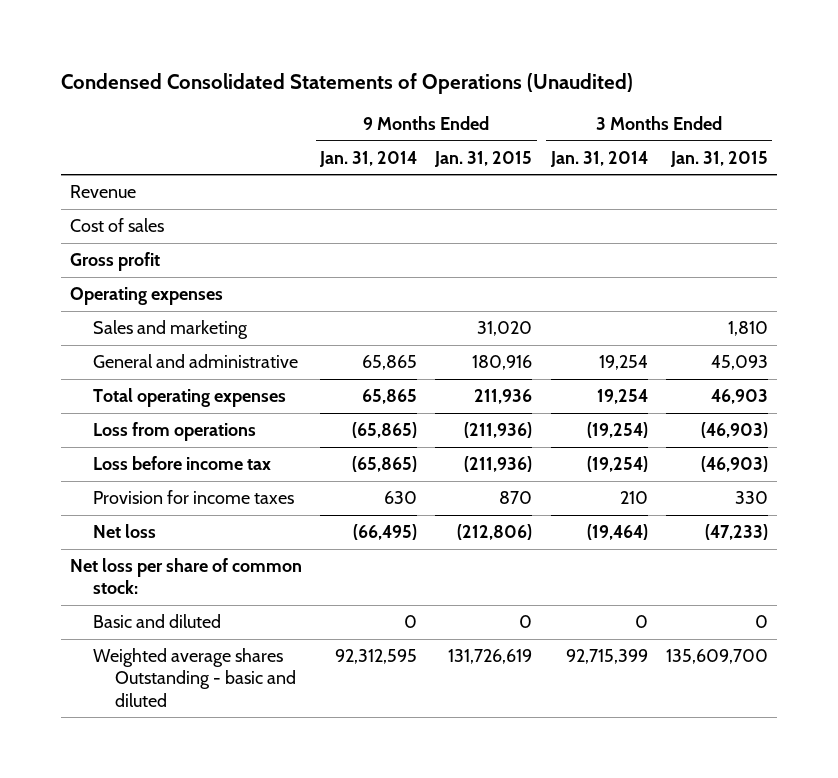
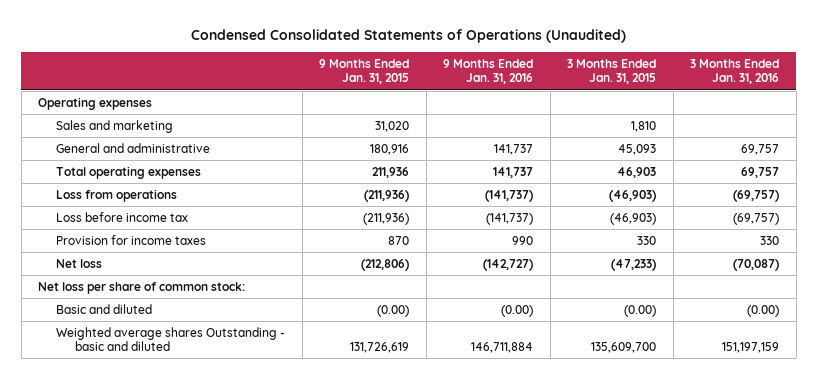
[319,150,418,167] Jan. 31, 2014 -> none
[549,150,648,167] Jan. 31, 2014 -> none
none -> [443,59,534,85] 9 Months Ended Jan. 31, 2016
none -> [690,59,780,85] 3 Months Ended Jan. 31, 2016
[70,185,137,199] Revenue -> none
[70,218,165,233] Cost of sales -> none
[70,252,161,272] Gross profit -> none
[519,615,533,629] 0 -> [377,305,410,318] (0.00)
[754,615,768,629] 0 -> [624,305,657,318] (0.00)

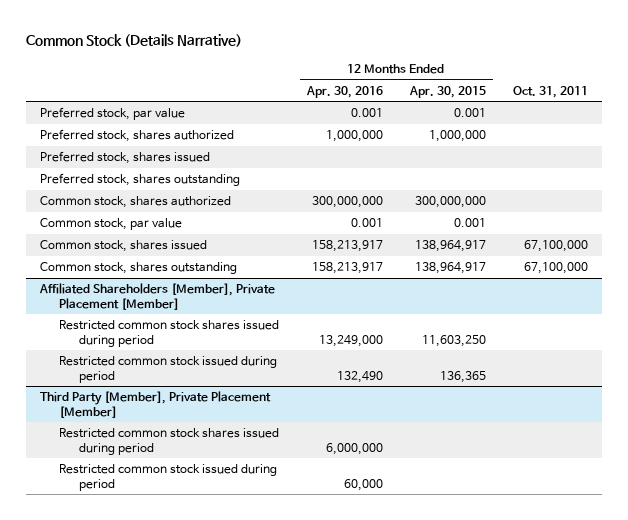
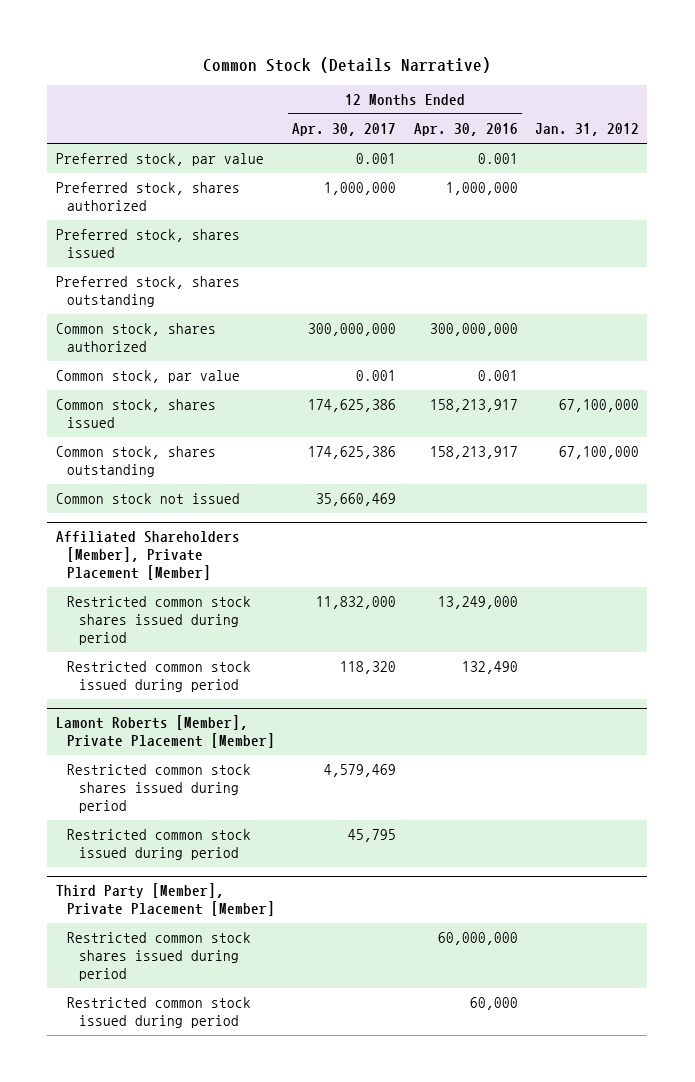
[408,85,486,98] Apr. 30, 2015 -> none
[513,85,589,98] Oct. 31, 2011 -> none
none -> [292,123,397,137] Apr. 30, 2017
none -> [534,123,639,137] Jan. 31, 2012
none -> [55,493,240,505] Common stock not issued
none -> [55,715,276,749] Lamont Roberts [Member], Private Placement [Member]
none -> [67,764,252,814] Restricted common stock shares issued during period
none -> [67,829,252,861] Restricted common stock issued during period
[325,442,383,455] 6,000,000 -> [437,932,518,946] 60,000,000

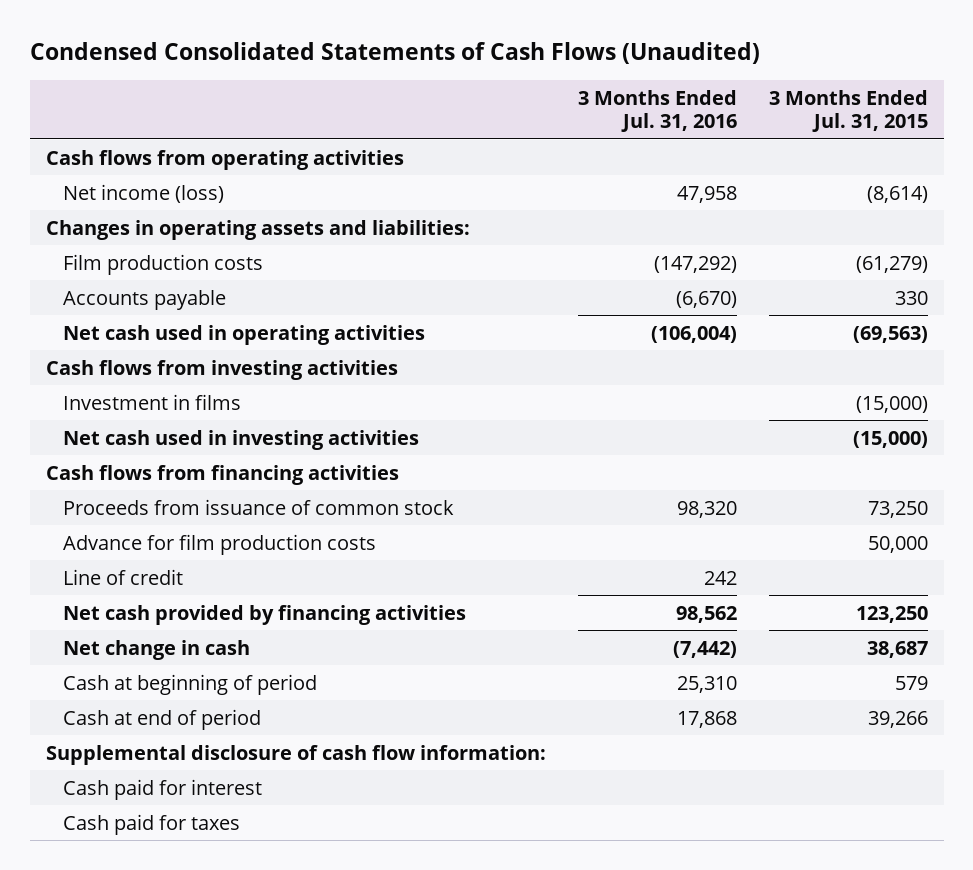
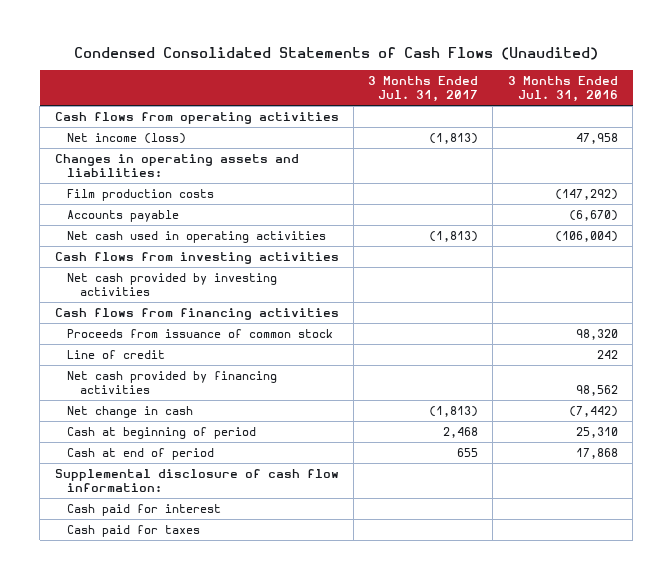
[768,89,928,133] 3 Months Ended Jul. 31, 2015 -> none
none -> [368,75,479,102] 3 Months Ended Jul. 31, 2017
[63,393,242,410] Investment in films -> none
[63,429,420,450] Net cash used in investing activities -> [67,273,278,297] Net cash provided by investing activities
[63,533,377,555] Advance for film production costs -> none

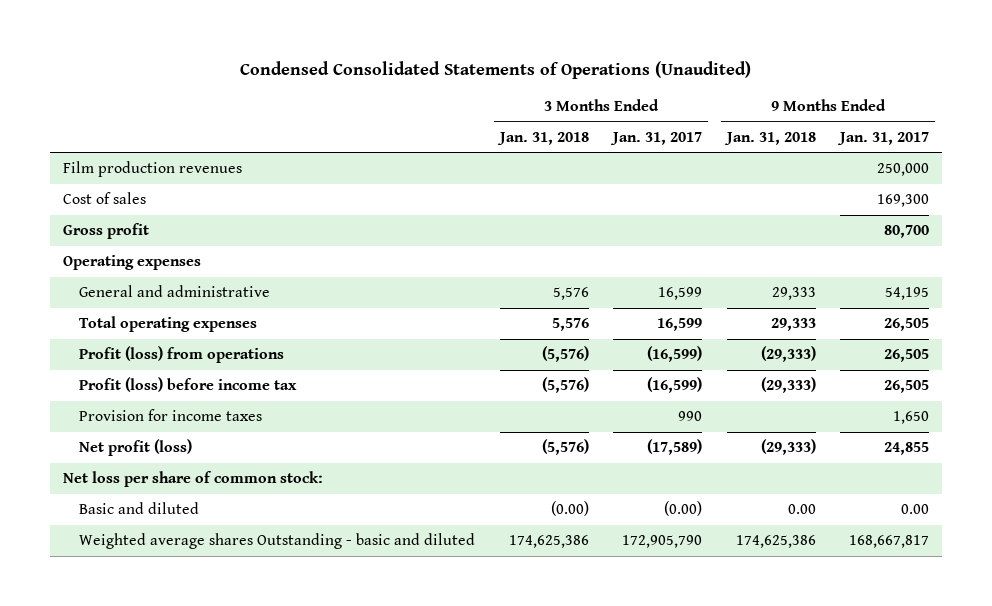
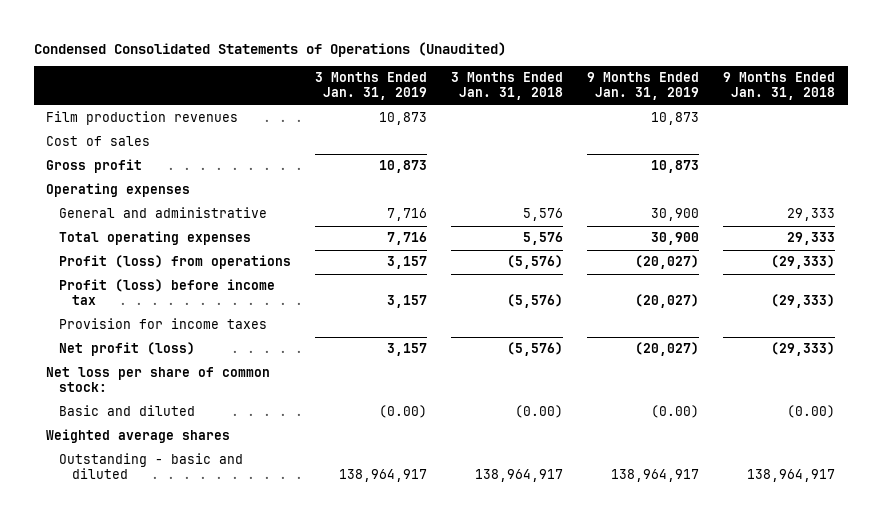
[610,131,703,145] Jan. 31, 2017 -> none
[837,131,930,145] Jan. 31, 2017 -> none
none -> [315,72,428,101] 3 Months Ended Jan. 31, 2019
none -> [587,72,700,101] 9 Months Ended Jan. 31, 2019
[787,504,816,515] 0.00 -> [787,405,836,419] (0.00)
none -> [46,429,231,444] Weighted average shares
[79,533,476,550] Weighted average shares Outstanding - basic and diluted -> [59,453,244,480] Outstanding - basic and diluted
[508,535,589,549] 174,625,386 -> [475,469,564,483] 138,964,917
[735,535,816,549] 174,625,386 -> [747,469,836,483] 138,964,917

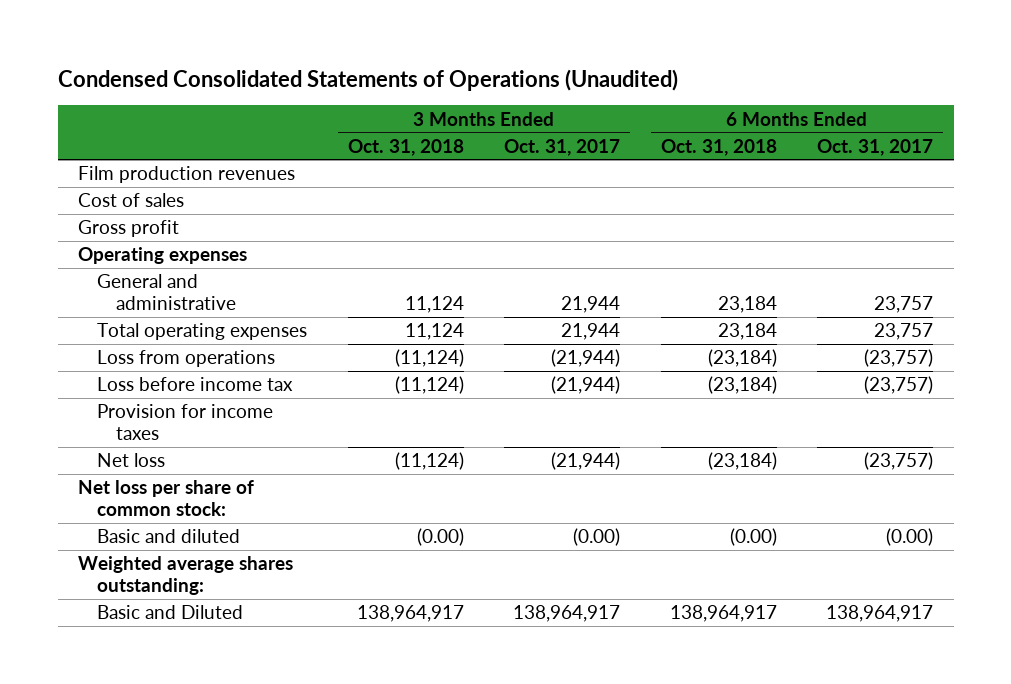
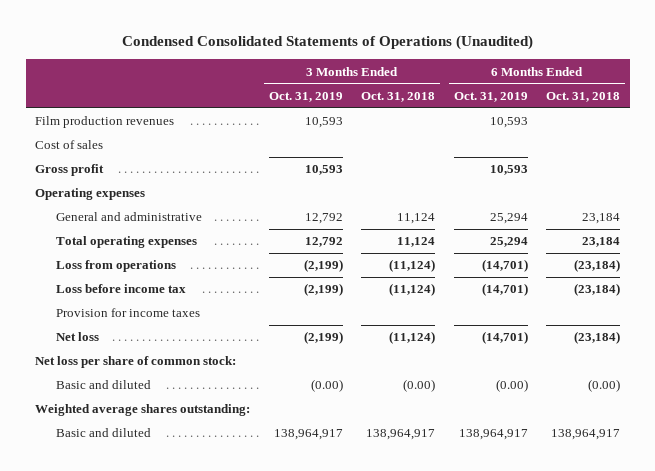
[504,138,621,156] Oct. 31, 2017 -> none
[817,138,934,156] Oct. 31, 2017 -> none
none -> [268,91,343,102] Oct. 31, 2019
none -> [453,91,528,102] Oct. 31, 2019
[97,605,244,620] Basic and Diluted -> [55,428,151,438] Basic and diluted

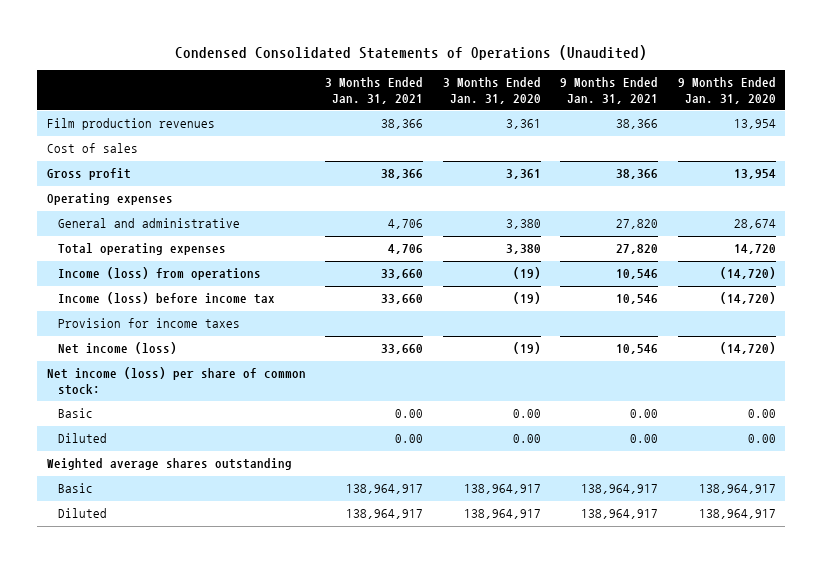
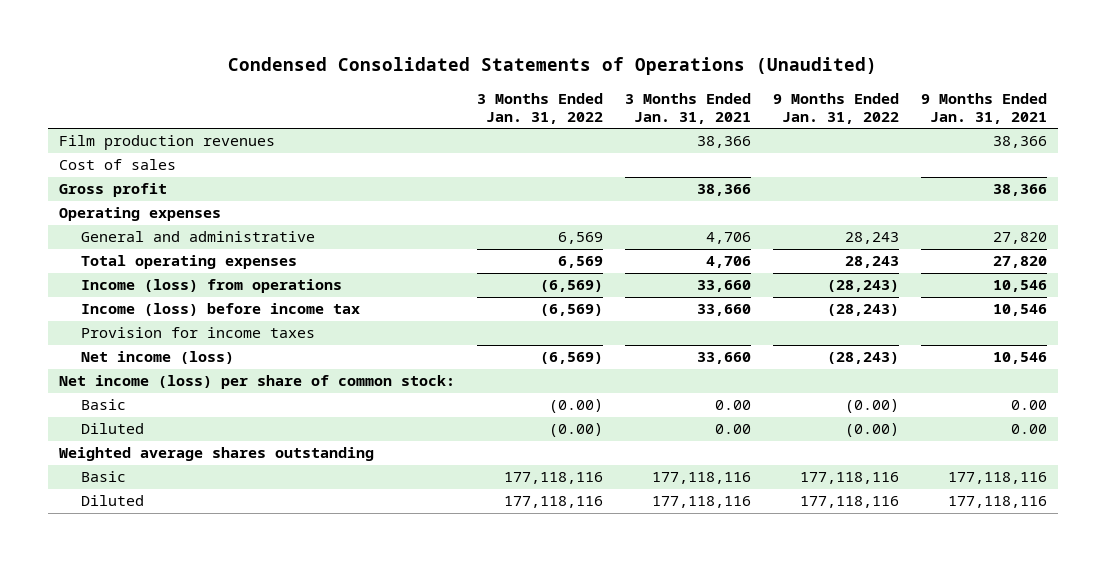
[442,77,541,104] 3 Months Ended Jan. 31, 2020 -> none
[677,77,776,104] 9 Months Ended Jan. 31, 2020 -> none
none -> [476,92,603,124] 3 Months Ended Jan. 31, 2022
none -> [773,92,900,124] 9 Months Ended Jan. 31, 2022
[346,484,424,495] 138,964,917 -> [652,472,752,485] 177,118,116
[581,484,659,495] 138,964,917 -> [948,472,1048,485] 177,118,116
[346,509,424,520] 138,964,917 -> [652,496,752,509] 177,118,116
[581,509,659,520] 138,964,917 -> [948,496,1048,509] 177,118,116

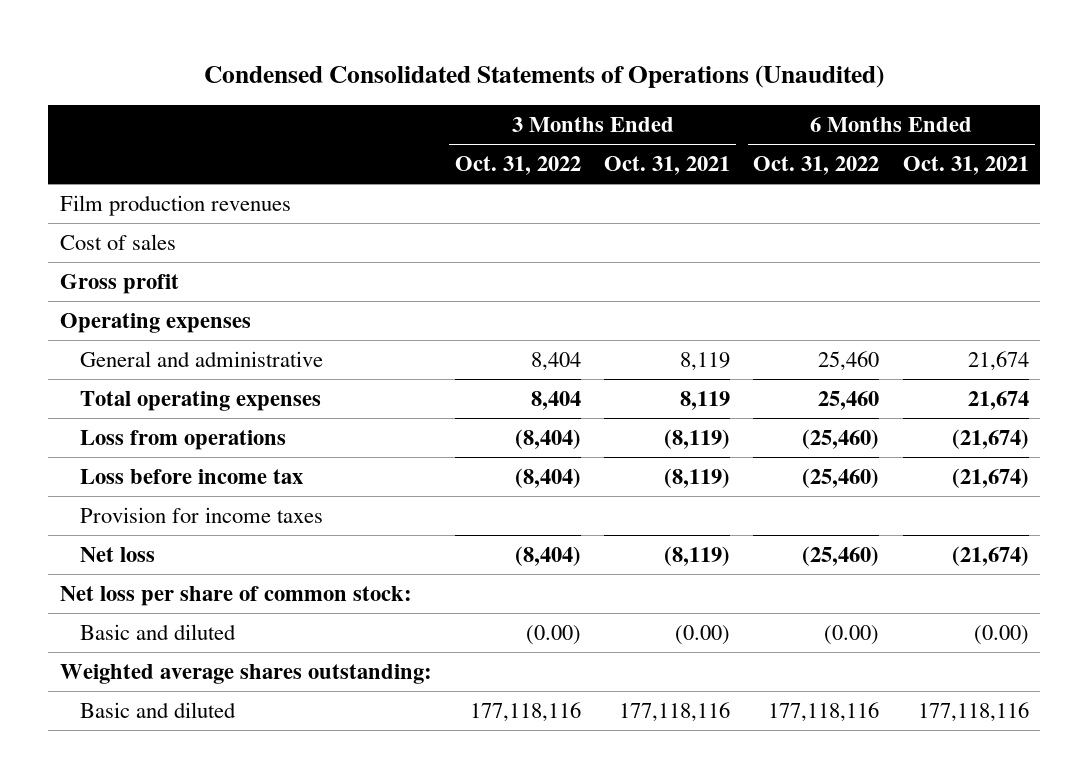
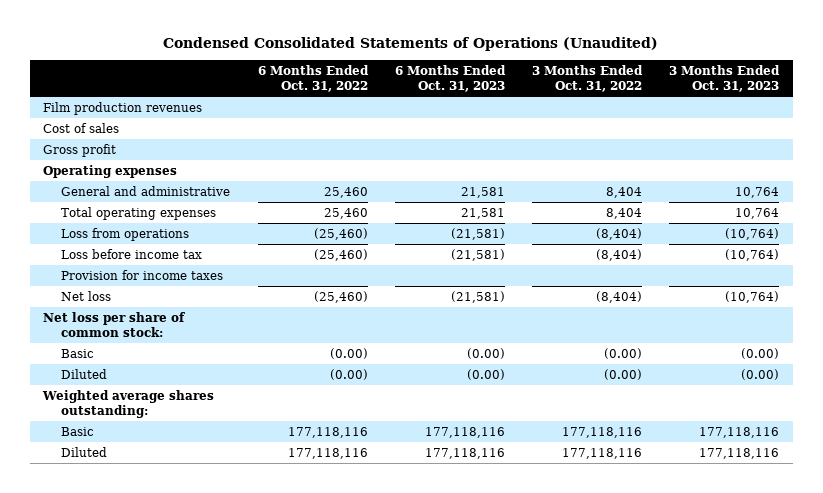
[604,156,731,176] Oct. 31, 2021 -> none
[902,156,1029,176] Oct. 31, 2021 -> none
none -> [394,65,506,93] 6 Months Ended Oct. 31, 2023
none -> [669,65,781,93] 3 Months Ended Oct. 31, 2023
[79,623,236,640] Basic and diluted -> [61,348,95,358] Basic
none -> [61,368,108,379] Diluted
[79,701,236,718] Basic and diluted -> [61,426,95,436] Basic
none -> [61,446,108,457] Diluted

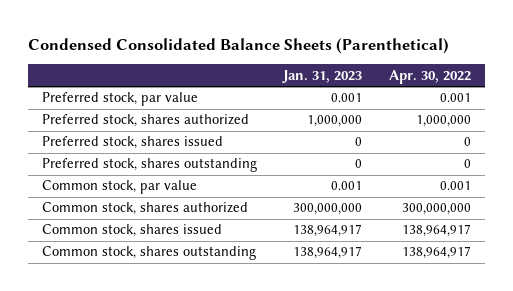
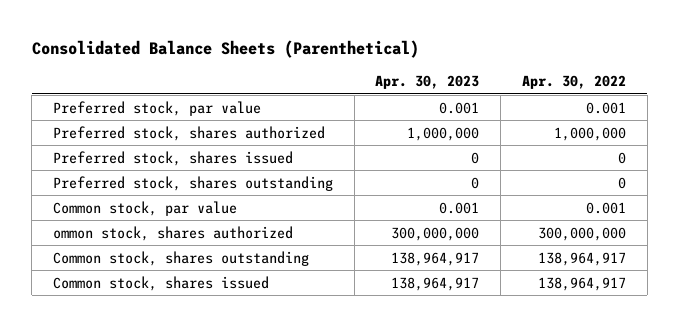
[28,38,450,55] Condensed Consolidated Balance Sheets (Parenthetical) -> [31,39,419,58] Consolidated Balance Sheets (Parenthetical)
[282,69,363,83] Jan. 31, 2023 -> none
none -> [375,75,480,90] Apr. 30, 2023
[41,202,248,216] Common stock, shares authorized -> [52,225,293,241] ommon stock, shares authorized
[41,224,222,238] Common stock, shares issued -> [52,275,269,291] Common stock, shares issued

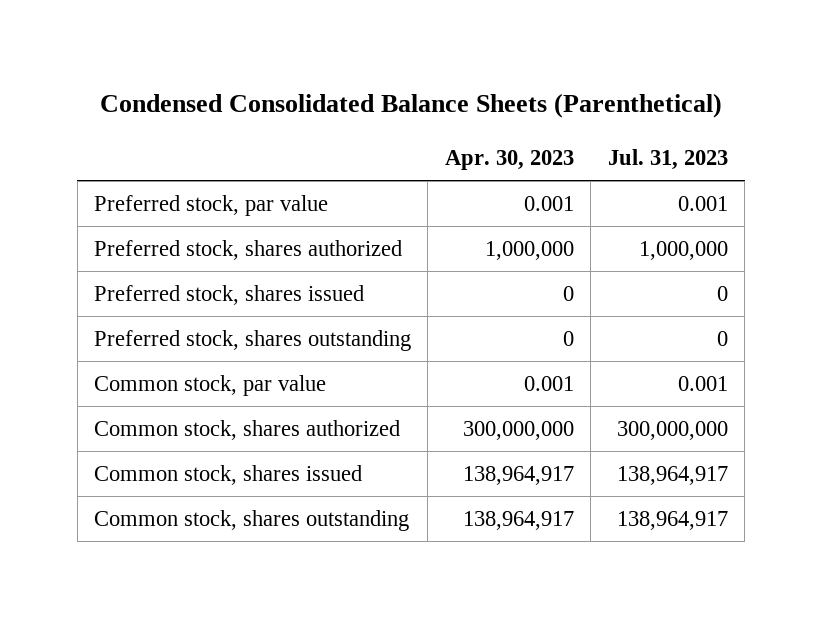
[31,39,419,58] Consolidated Balance Sheets (Parenthetical) -> [99,93,722,119] Condensed Consolidated Balance Sheets (Parenthetical)
[521,75,626,90] Apr. 30, 2022 -> none
none -> [607,149,728,171] Jul. 31, 2023
[52,225,293,241] ommon stock, shares authorized -> [94,420,401,441] Common stock, shares authorized
[52,250,309,266] Common stock, shares outstanding -> [94,510,410,532] Common stock, shares outstanding

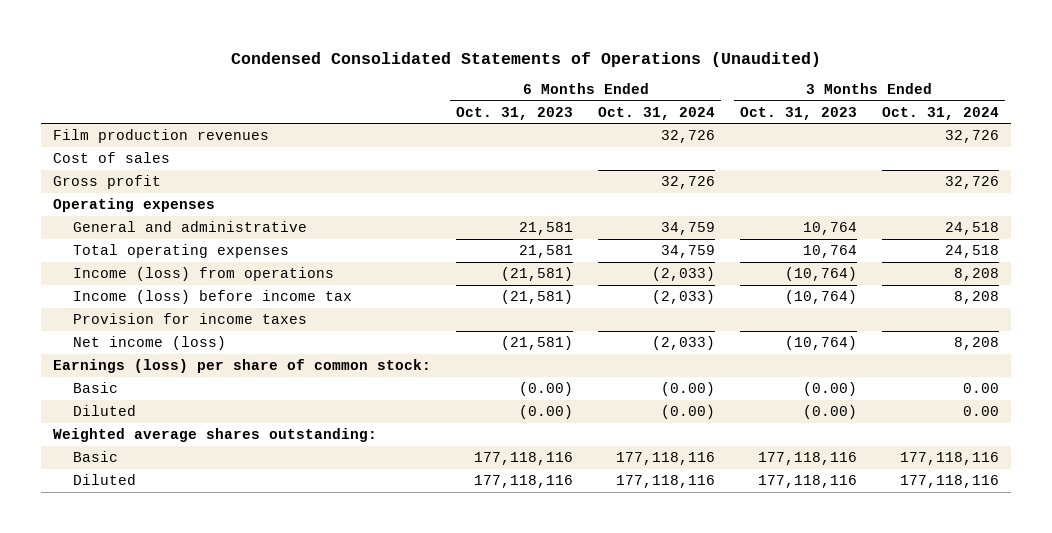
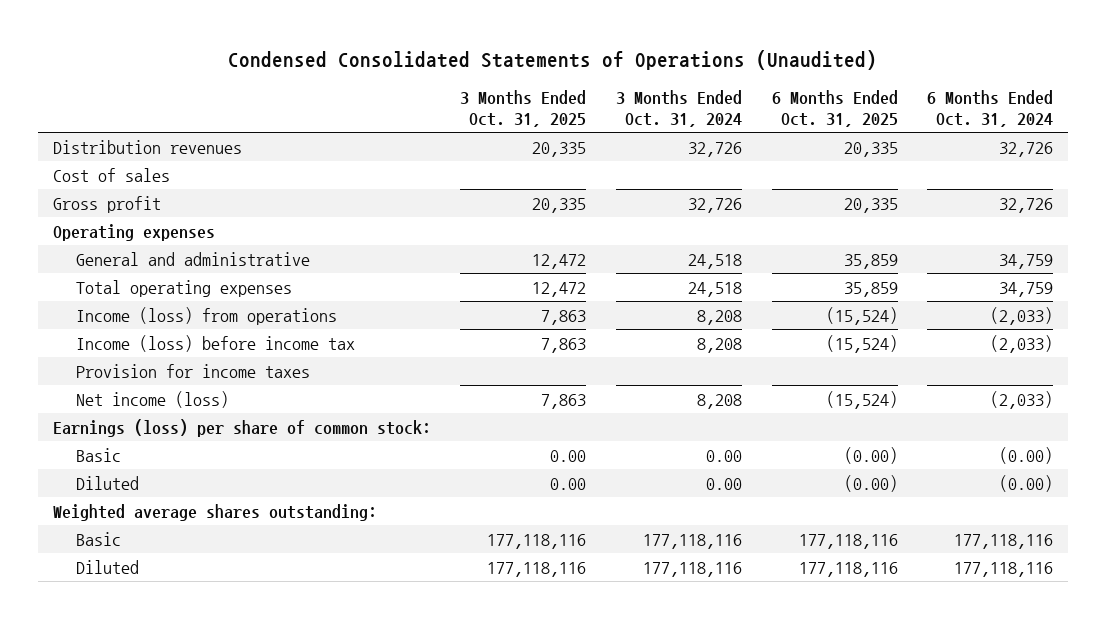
[456,106,574,120] Oct. 31, 2023 -> none
[739,106,857,120] Oct. 31, 2023 -> none
none -> [460,90,587,128] 3 Months Ended Oct. 31, 2025
none -> [771,90,898,128] 6 Months Ended Oct. 31, 2025
[53,129,270,144] Film production revenues -> [52,139,242,154] Distribution revenues

